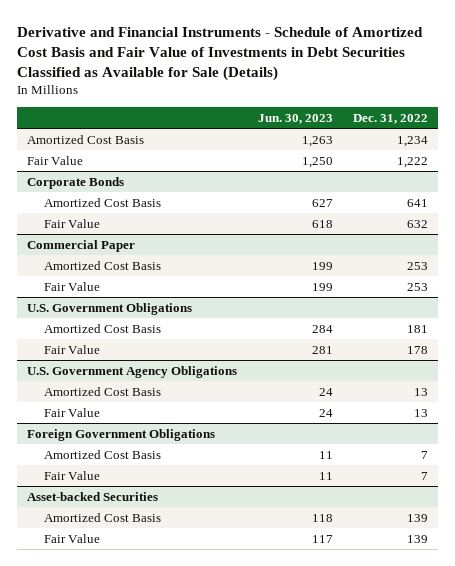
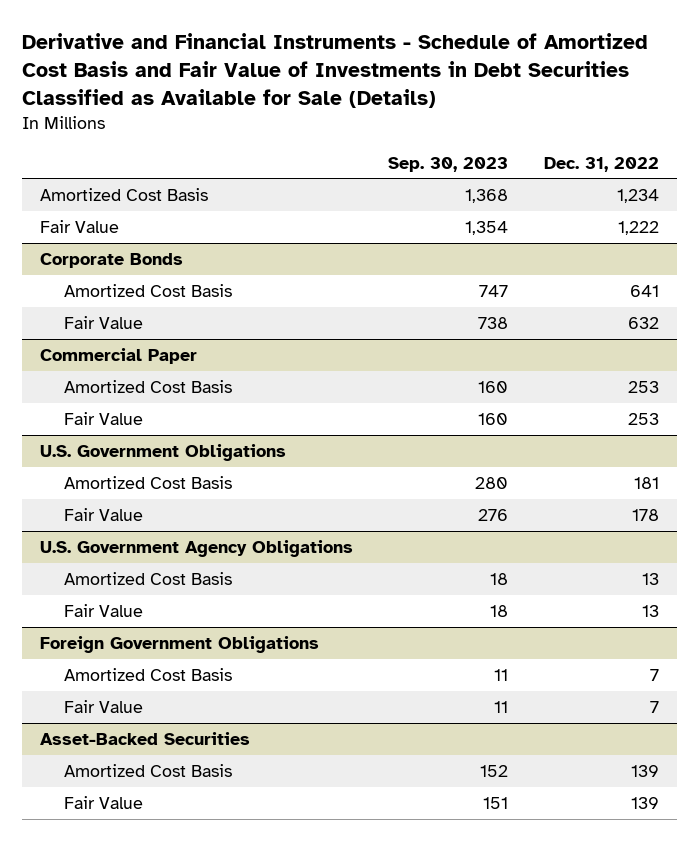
[257,114,333,125] Jun. 30, 2023 -> none
none -> [388,156,509,172] Sep. 30, 2023
[26,491,158,501] Asset-backed Securities -> [39,731,250,745] Asset-Backed Securities

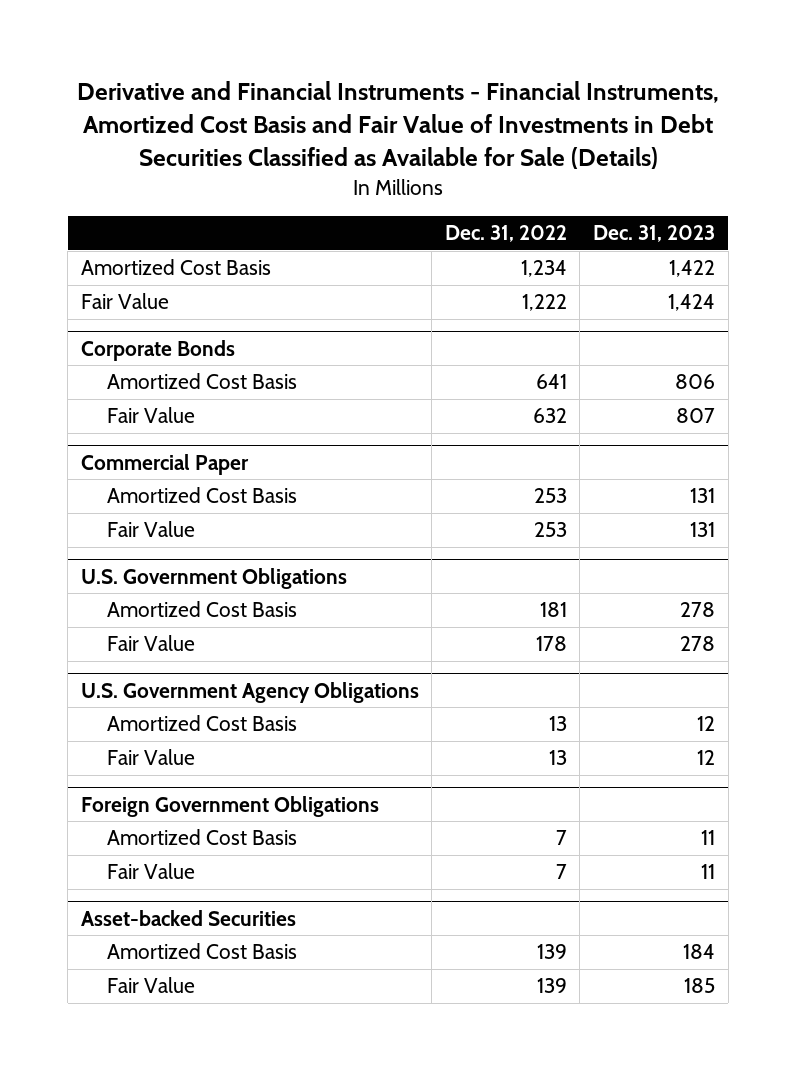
[21,33,648,108] Derivative and Financial Instruments - Schedule of Amortized Cost Basis and Fair Value of Investments in Debt Securities Classified as Available for Sale (Details) -> [76,81,719,170] Derivative and Financial Instruments - Financial Instruments, Amortized Cost Basis and Fair Value of Investments in Debt Securities Classified as Available for Sale (Details)
[388,156,509,172] Sep. 30, 2023 -> none
none -> [592,225,715,243] Dec. 31, 2023
[39,731,250,745] Asset-Backed Securities -> [80,909,296,926] Asset-backed Securities

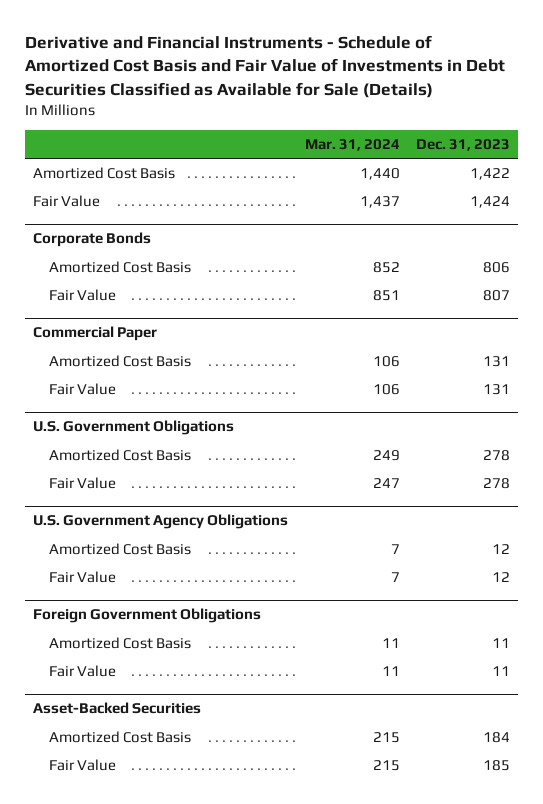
[76,81,719,170] Derivative and Financial Instruments - Financial Instruments, Amortized Cost Basis and Fair Value of Investments in Debt Securities Classified as Available for Sale (Details) -> [24,35,505,98] Derivative and Financial Instruments - Schedule of Amortized Cost Basis and Fair Value of Investments in Debt Securities Classified as Available for Sale (Details)
[444,225,567,243] Dec. 31, 2022 -> none
none -> [304,138,400,151] Mar. 31, 2024
[80,909,296,926] Asset-backed Securities -> [33,702,202,715] Asset-Backed Securities

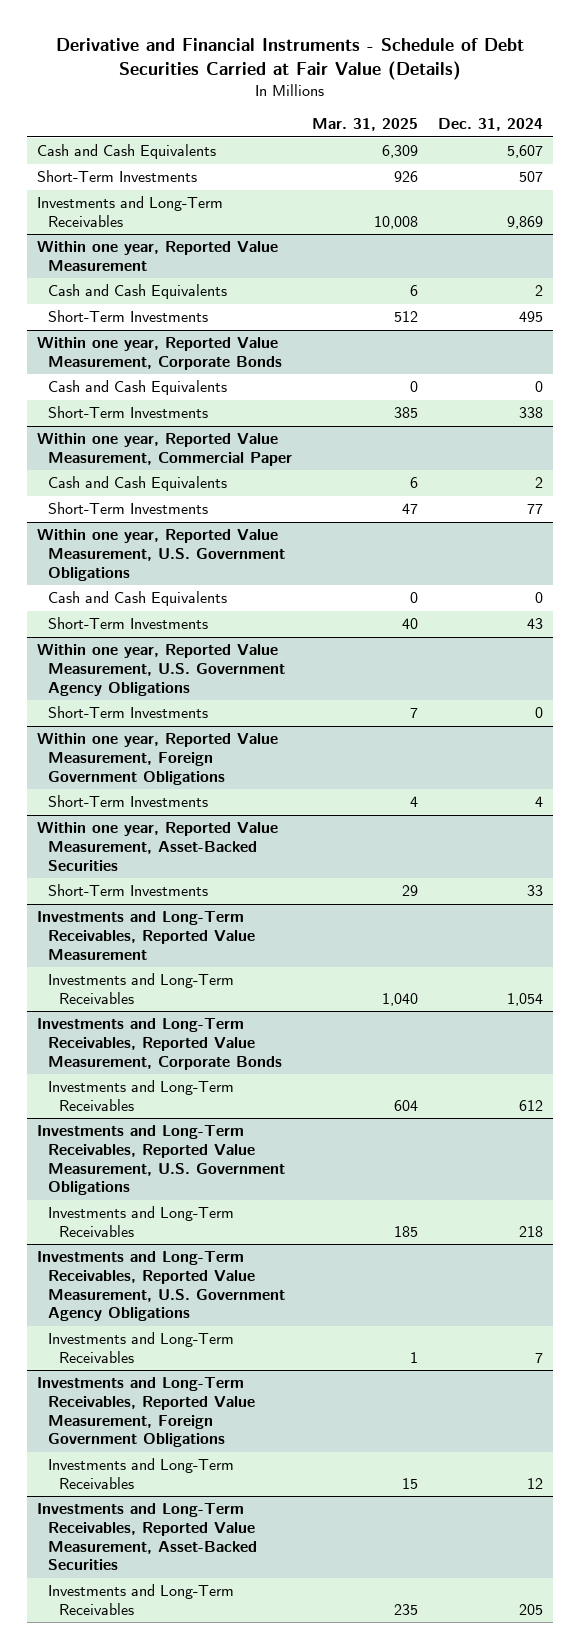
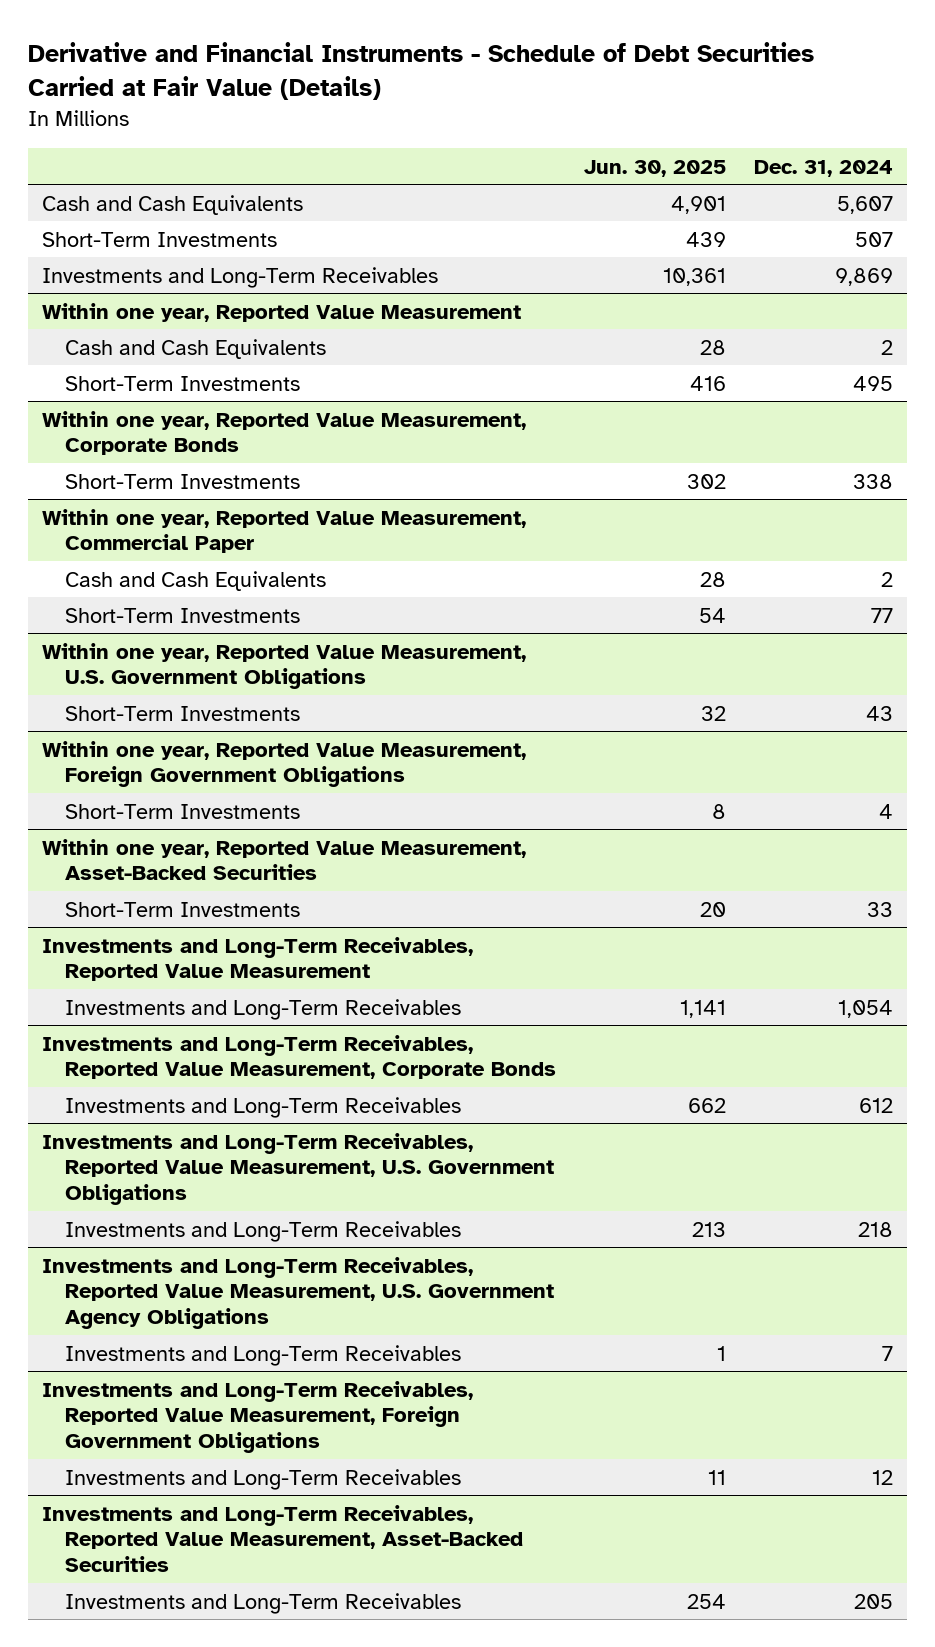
[312,118,419,132] Mar. 31, 2025 -> none
none -> [583,159,726,177] Jun. 30, 2025
[48,380,228,396] Cash and Cash Equivalents -> none
[48,591,228,607] Cash and Cash Equivalents -> none
[37,644,286,696] Within one year, Reported Value Measurement, U.S. Government Agency Obligations -> none
[48,706,209,719] Short-Term Investments -> none

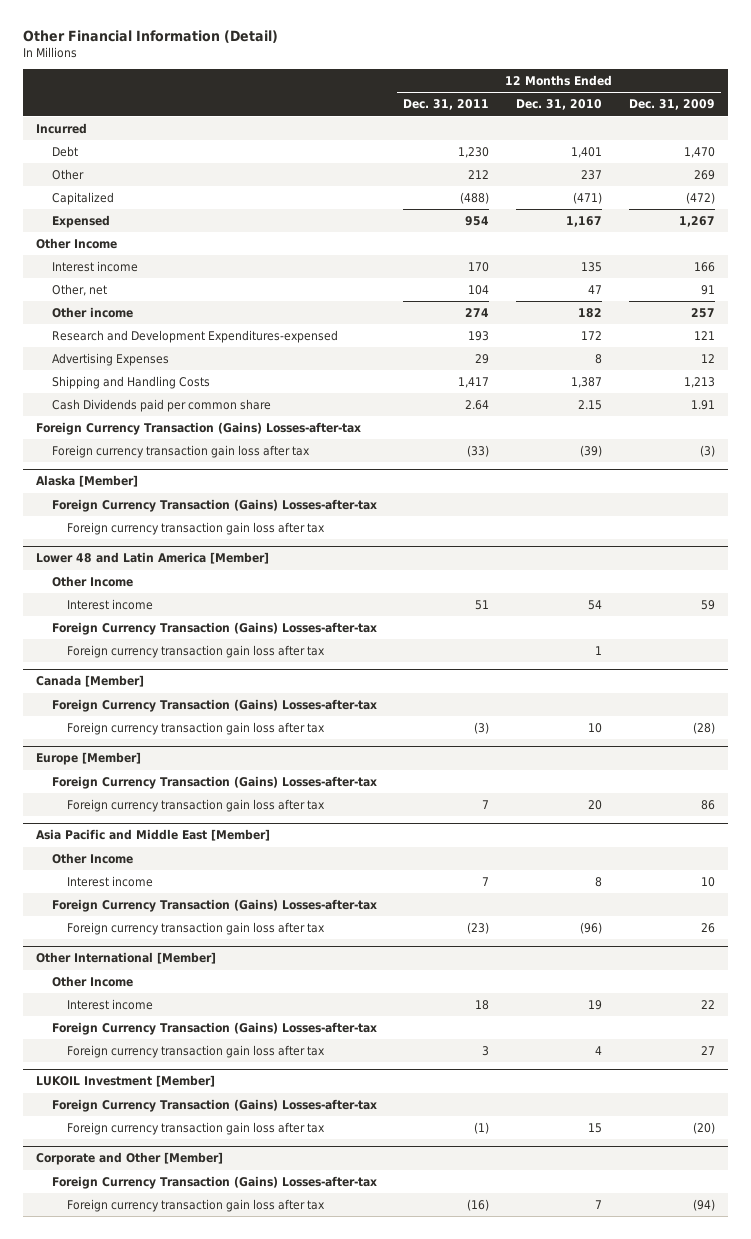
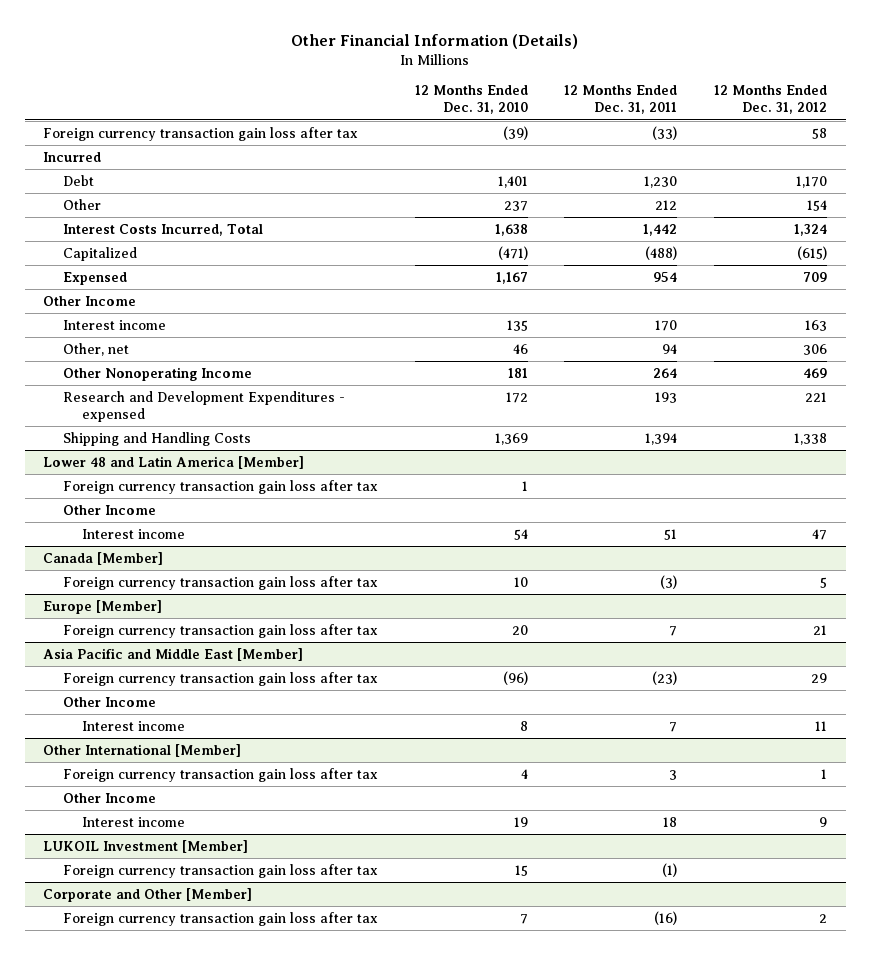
[23,30,279,44] Other Financial Information (Detail) -> [291,34,579,50] Other Financial Information (Details)
[628,99,715,111] Dec. 31, 2009 -> none
none -> [714,85,828,115] 12 Months Ended Dec. 31, 2012
[51,444,310,458] Foreign currency transaction gain loss after tax -> [43,126,359,141] Foreign currency transaction gain loss after tax
none -> [62,223,263,236] Interest Costs Incurred, Total
[51,352,169,366] Advertising Expenses -> none
[51,398,271,412] Cash Dividends paid per common share -> none
[36,421,362,435] Foreign Currency Transaction (Gains) Losses-after-tax -> none
[36,475,139,488] Alaska [Member] -> none
[51,498,377,512] Foreign Currency Transaction (Gains) Losses-after-tax -> none
[66,521,325,535] Foreign currency transaction gain loss after tax -> none
[468,284,490,295] 104 -> [662,343,678,354] 94
[587,284,602,294] 47 -> [512,343,528,354] 46
[51,306,133,318] Other income -> [62,366,252,381] Other Nonoperating Income
[465,307,490,317] 274 -> [653,367,678,378] 264
[577,307,602,318] 182 -> [507,367,528,378] 181
[51,329,338,343] Research and Development Expenditures-expensed -> [62,390,345,422] Research and Development Expenditures - expensed
[458,376,490,388] 1,417 -> [645,432,678,445] 1,394
[570,376,602,388] 1,387 -> [494,432,528,445] 1,369
[66,644,325,658] Foreign currency transaction gain loss after tax -> [62,479,378,494] Foreign currency transaction gain loss after tax
[51,621,377,635] Foreign Currency Transaction (Gains) Losses-after-tax -> none
[51,698,377,712] Foreign Currency Transaction (Gains) Losses-after-tax -> none
[51,775,377,789] Foreign Currency Transaction (Gains) Losses-after-tax -> none
[66,921,325,935] Foreign currency transaction gain loss after tax -> [62,671,378,686] Foreign currency transaction gain loss after tax
[51,898,377,912] Foreign Currency Transaction (Gains) Losses-after-tax -> none
[66,1044,325,1058] Foreign currency transaction gain loss after tax -> [62,767,378,782] Foreign currency transaction gain loss after tax
[51,1021,377,1035] Foreign Currency Transaction (Gains) Losses-after-tax -> none
[51,1098,377,1112] Foreign Currency Transaction (Gains) Losses-after-tax -> none
[51,1175,377,1189] Foreign Currency Transaction (Gains) Losses-after-tax -> none

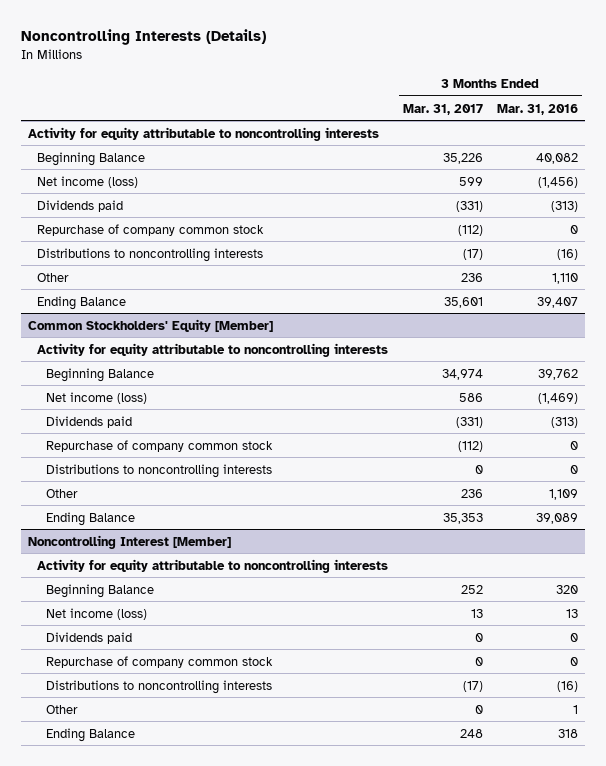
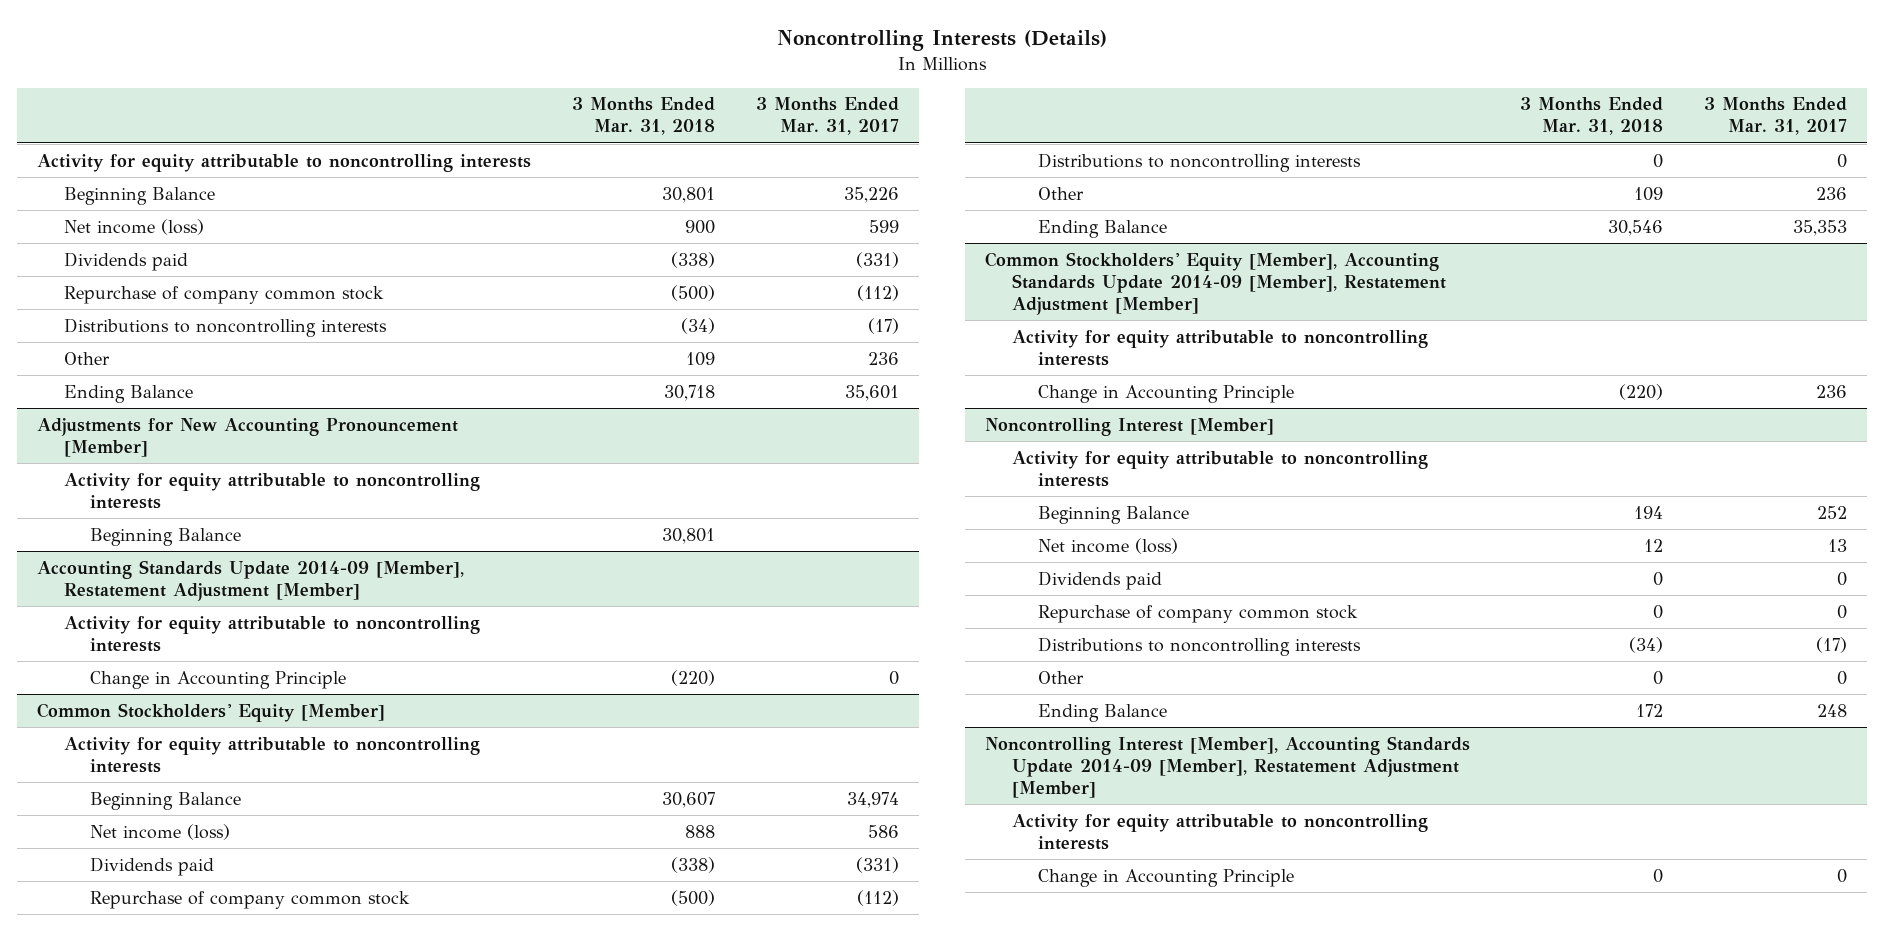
[497,103,579,115] Mar. 31, 2016 -> none
none -> [571,97,715,136] 3 Months Ended Mar. 31, 2018
none -> [37,417,459,457] Adjustments for New Accounting Pronouncement [Member]
none -> [63,472,480,509] Activity for equity attributable to noncontrolling interests
none -> [90,527,242,546] Beginning Balance
none -> [37,559,465,601] Accounting Standards Update 2014-09 [Member], Restatement Adjustment [Member]
none -> [63,615,480,652] Activity for equity attributable to noncontrolling interests
none -> [90,670,347,689] Change in Accounting Principle
none -> [985,251,1446,315] Common Stockholders' Equity [Member], Accounting Standards Update 2014-09 [Member], Restatement Adjustment [Member]
none -> [1011,329,1428,366] Activity for equity attributable to noncontrolling interests
none -> [1038,384,1295,403] Change in Accounting Principle
none -> [985,735,1471,798] Noncontrolling Interest [Member], Accounting Standards Update 2014-09 [Member], Restatement Adjustment [Member]
none -> [1011,813,1428,850] Activity for equity attributable to noncontrolling interests
none -> [1038,868,1295,887] Change in Accounting Principle

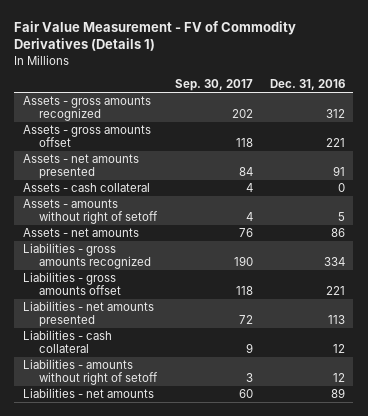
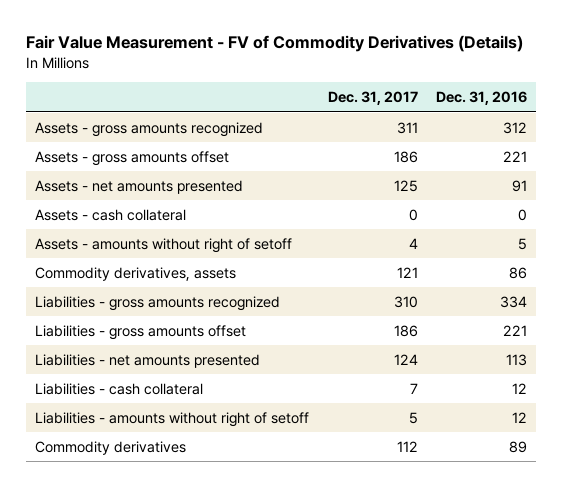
[14,20,297,52] Fair Value Measurement - FV of Commodity Derivatives (Details 1) -> [25,35,523,53] Fair Value Measurement - FV of Commodity Derivatives (Details)
[174,79,253,92] Sep. 30, 2017 -> none
none -> [327,91,418,106] Dec. 31, 2017
[23,228,140,238] Assets - net amounts -> [35,266,237,281] Commodity derivatives, assets
[23,388,155,399] Liabilities - net amounts -> [35,440,187,455] Commodity derivatives

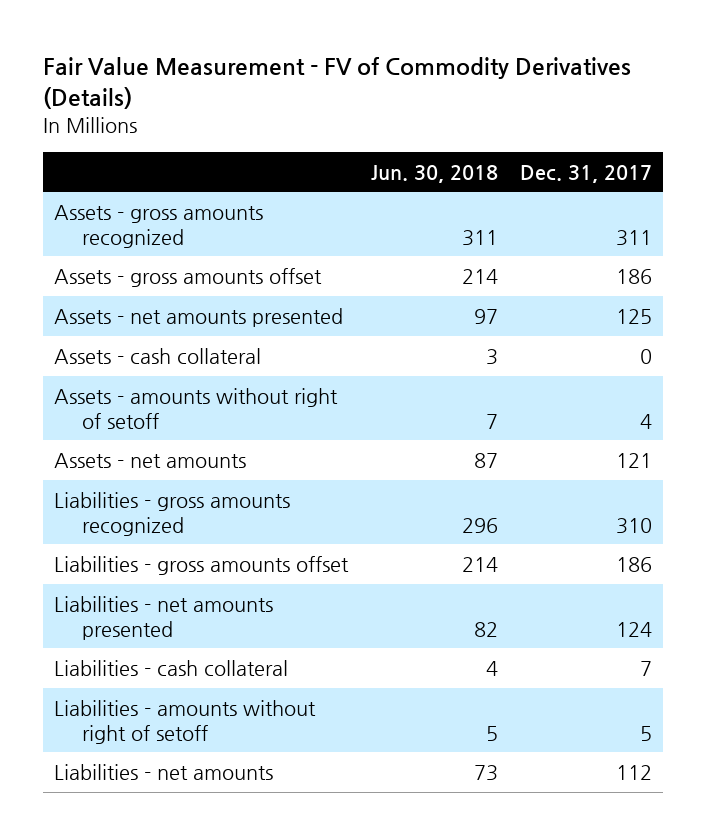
[435,91,527,106] Dec. 31, 2016 -> none
none -> [370,164,498,183] Jun. 30, 2018
[35,266,237,281] Commodity derivatives, assets -> [54,452,247,468] Assets - net amounts
[35,440,187,455] Commodity derivatives -> [54,763,274,780] Liabilities - net amounts

